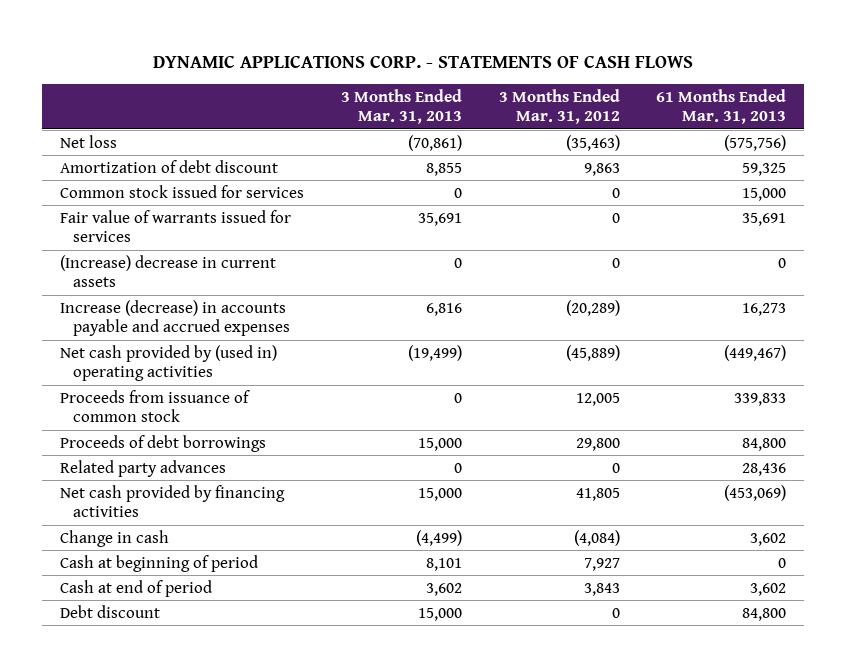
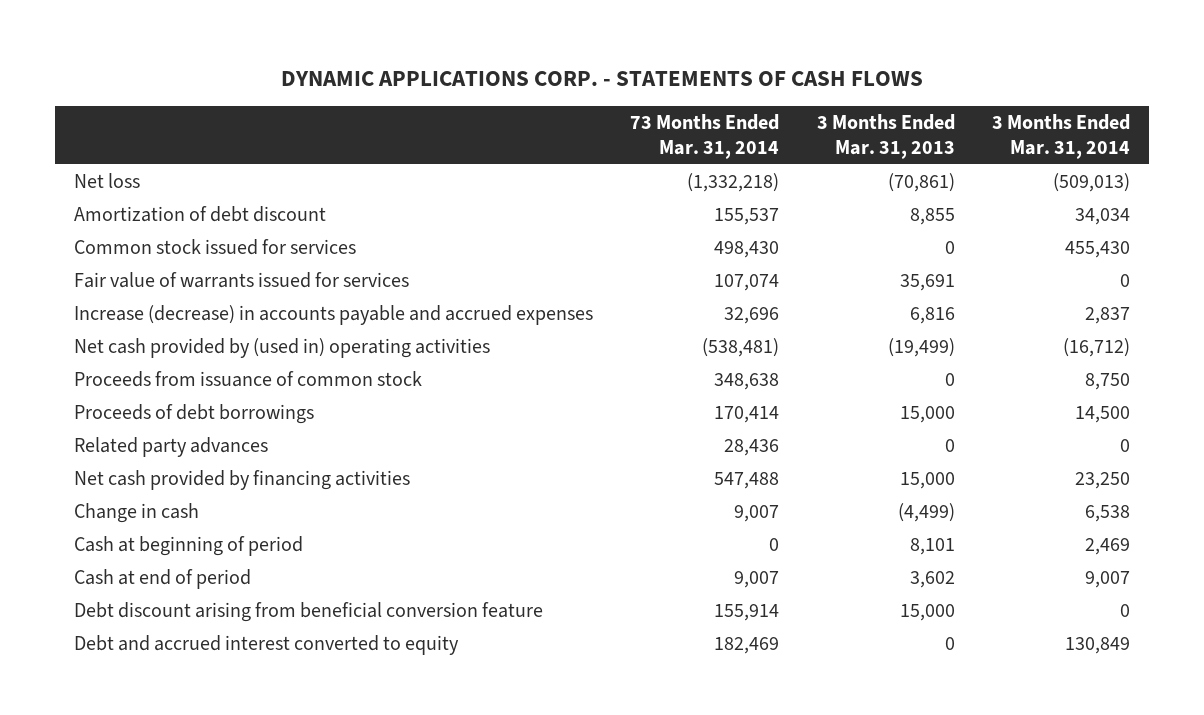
[498,88,620,124] 3 Months Ended Mar. 31, 2012 -> none
[656,88,787,124] 61 Months Ended Mar. 31, 2013 -> none
none -> [630,113,780,159] 73 Months Ended Mar. 31, 2014
none -> [992,113,1131,159] 3 Months Ended Mar. 31, 2014
[60,254,277,287] (Increase) decrease in current assets -> none
[60,604,161,618] Debt discount -> none
none -> [73,601,543,622] Debt discount arising from beneficial conversion feature
none -> [73,634,459,655] Debt and accrued interest converted to equity

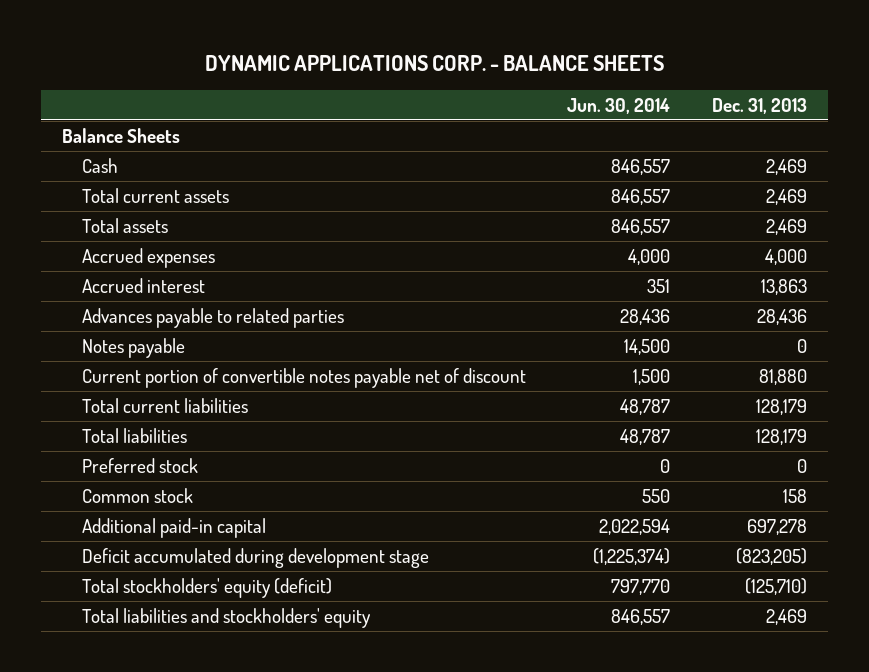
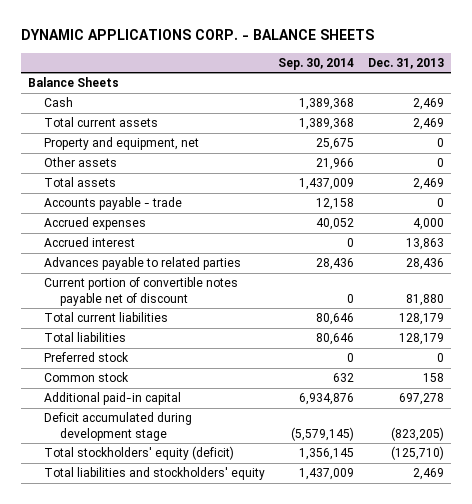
[567,97,671,114] Jun. 30, 2014 -> none
none -> [278,57,355,70] Sep. 30, 2014
none -> [44,137,200,151] Property and equipment, net
none -> [44,157,118,168] Other assets
none -> [44,197,183,211] Accounts payable - trade
[81,337,185,358] Notes payable -> none

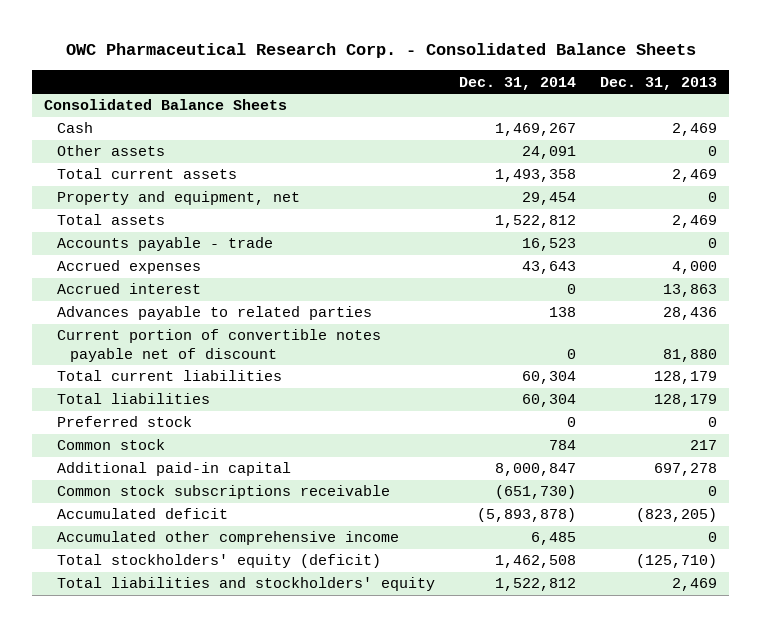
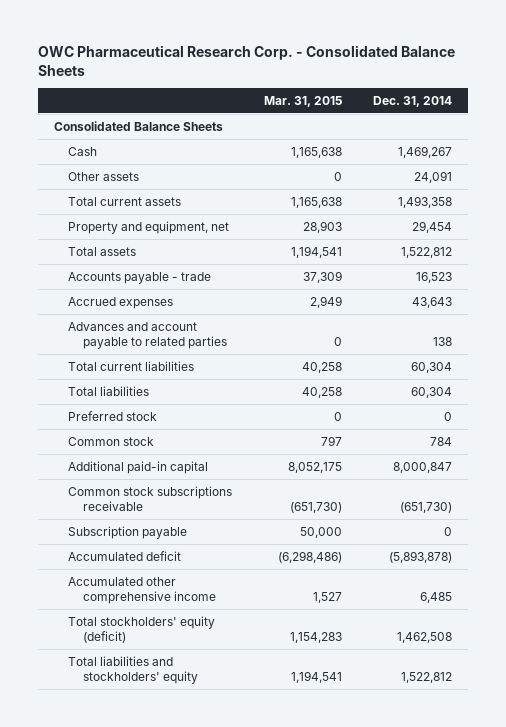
[599,76,717,90] Dec. 31, 2013 -> none
none -> [263,95,342,107] Mar. 31, 2015
[57,283,202,295] Accrued interest -> none
[57,329,382,362] Current portion of convertible notes payable net of discount -> none
[57,306,373,321] Advances payable to related parties -> [68,321,227,350] Advances and account payable to related parties
none -> [68,525,188,539] Subscription payable

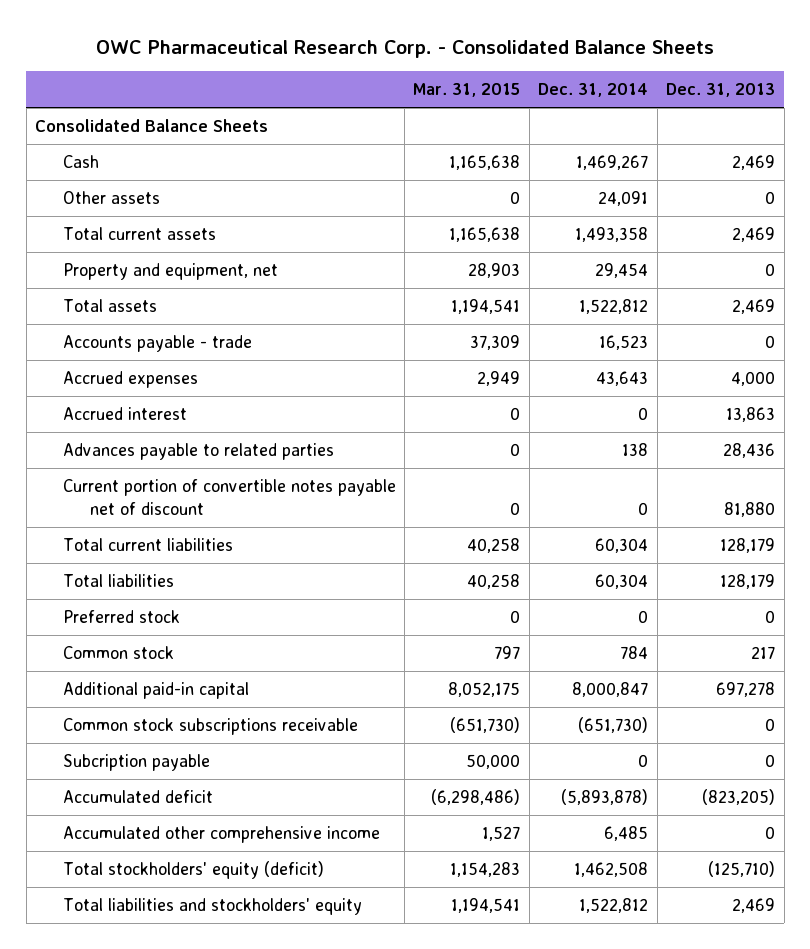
none -> [666,83,776,98] Dec. 31, 2013
none -> [62,406,187,420] Accrued interest
[68,321,227,350] Advances and account payable to related parties -> [62,442,334,460] Advances payable to related parties
none -> [62,478,396,515] Current portion of convertible notes payable net of discount
[68,525,188,539] Subscription payable -> none
none -> [62,753,210,771] Subcription payable

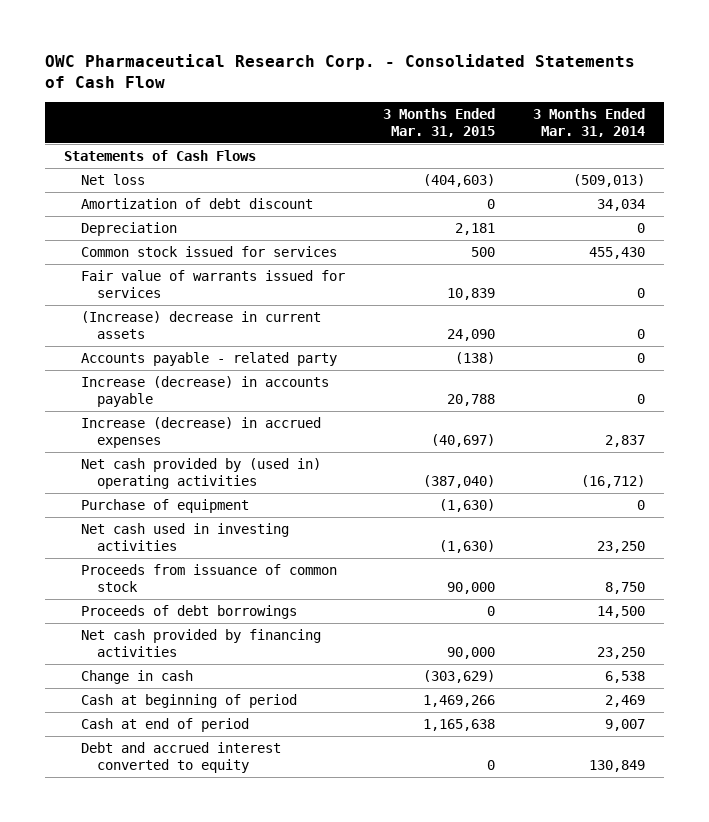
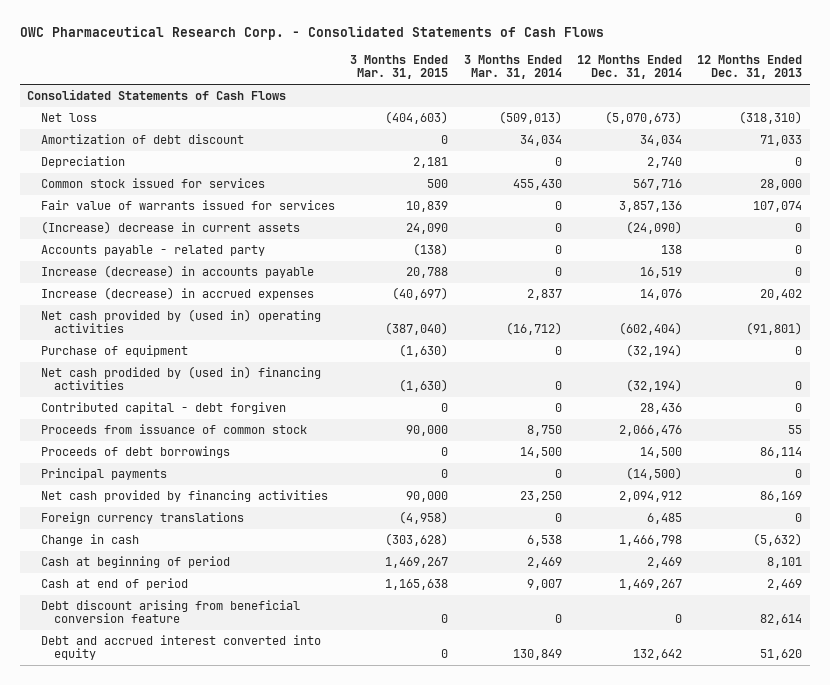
[44,53,635,89] OWC Pharmaceutical Research Corp. - Consolidated Statements of Cash Flow -> [19,26,604,41] OWC Pharmaceutical Research Corp. - Consolidated Statements of Cash Flows
none -> [576,54,682,80] 12 Months Ended Dec. 31, 2014
none -> [697,54,803,80] 12 Months Ended Dec. 31, 2013
[63,149,256,161] Statements of Cash Flows -> [27,89,287,101] Consolidated Statements of Cash Flows
[80,522,289,551] Net cash used in investing activities -> [40,366,321,391] Net cash prodided by (used in) financing activities
[596,540,645,553] 23,250 -> [554,381,562,391] 0
none -> [40,402,286,415] Contributed capital - debt forgiven
none -> [40,468,167,481] Principal payments
none -> [40,512,244,525] Foreign currency translations
[422,669,495,683] (303,629) -> [385,533,449,547] (303,628)
[422,694,495,707] 1,469,266 -> [385,557,449,569] 1,469,267
none -> [40,600,300,624] Debt discount arising from beneficial conversion feature
[80,741,281,773] Debt and accrued interest converted to equity -> [40,635,321,661] Debt and accrued interest converted into equity

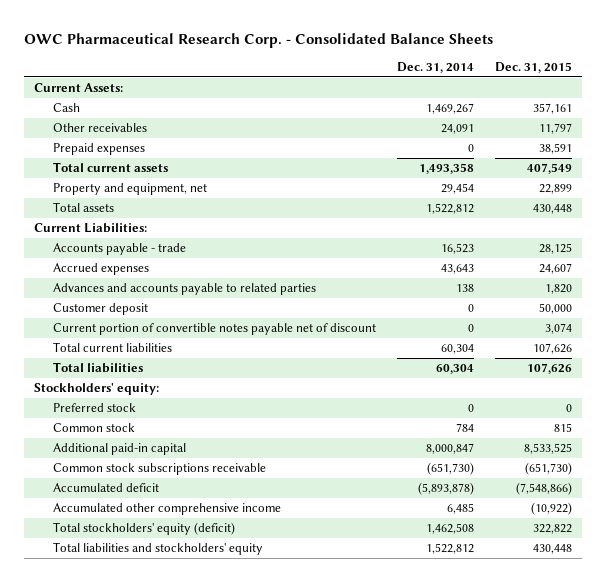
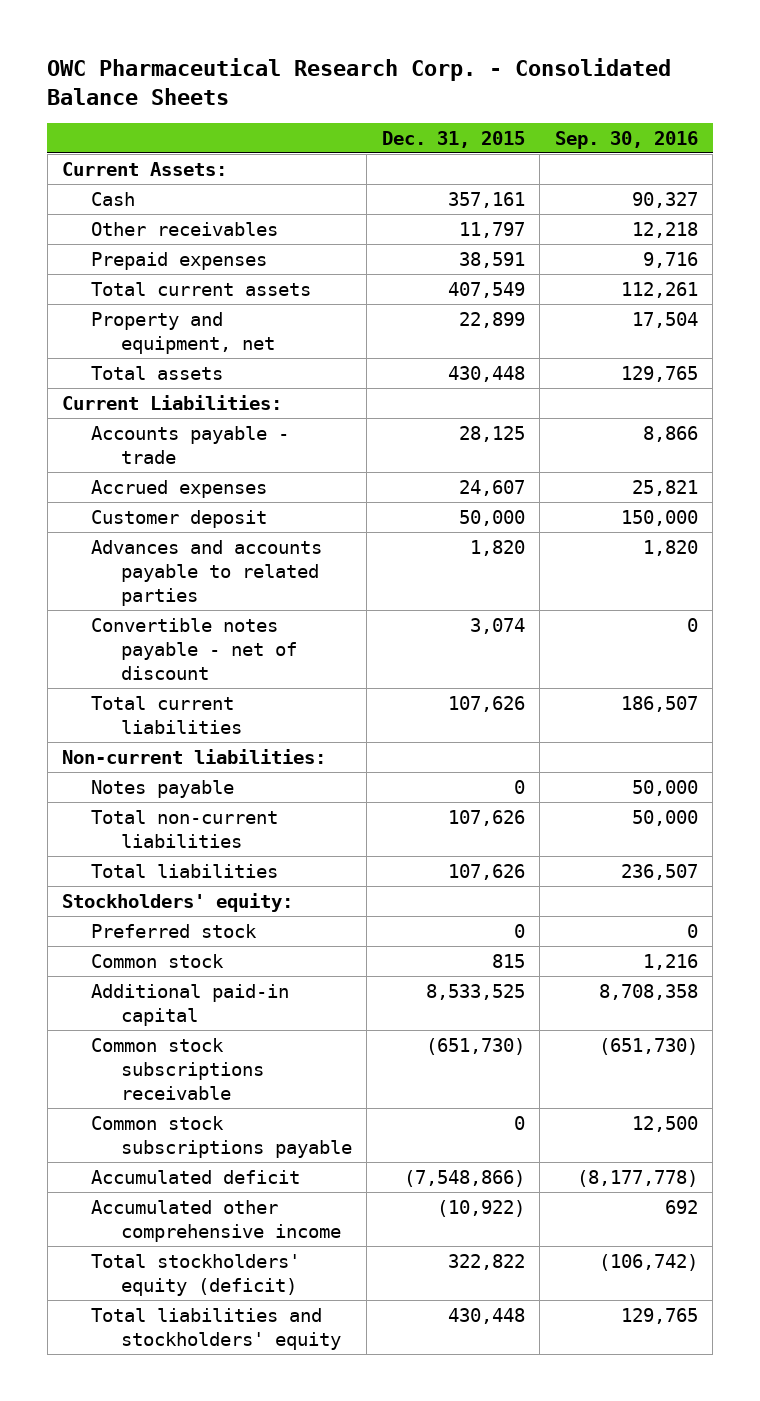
[396,62,474,74] Dec. 31, 2014 -> none
none -> [554,130,698,149] Sep. 30, 2016
[53,283,317,296] Advances and accounts payable to related parties -> [91,539,323,606] Advances and accounts payable to related parties
[53,323,377,336] Current portion of convertible notes payable net of discount -> [91,617,297,680] Convertible notes payable - net of discount
none -> [62,748,327,764] Non-current liabilities:
none -> [91,779,235,798] Notes payable
none -> [91,809,279,848] Total non-current liabilities
none -> [91,1115,352,1158] Common stock subscriptions payable

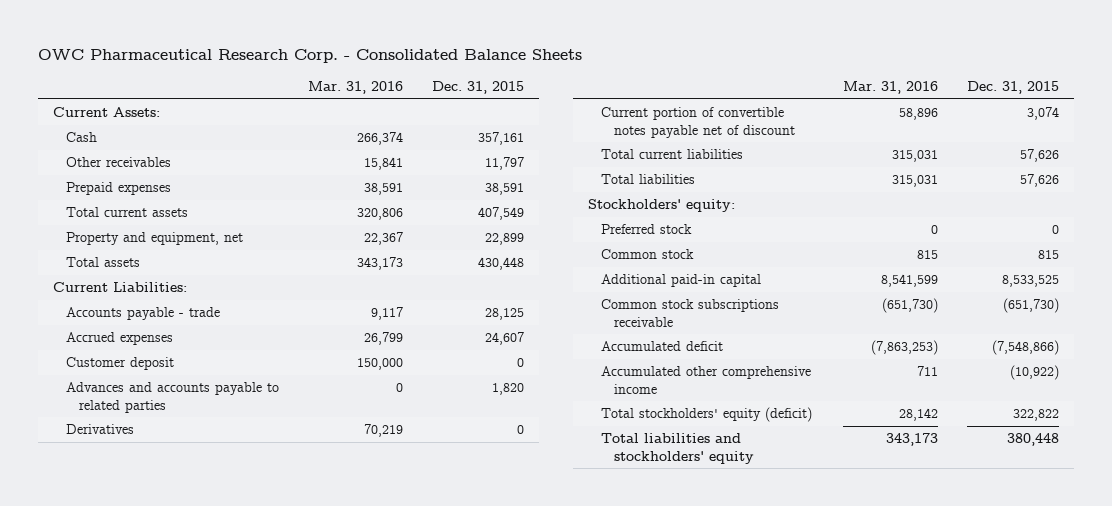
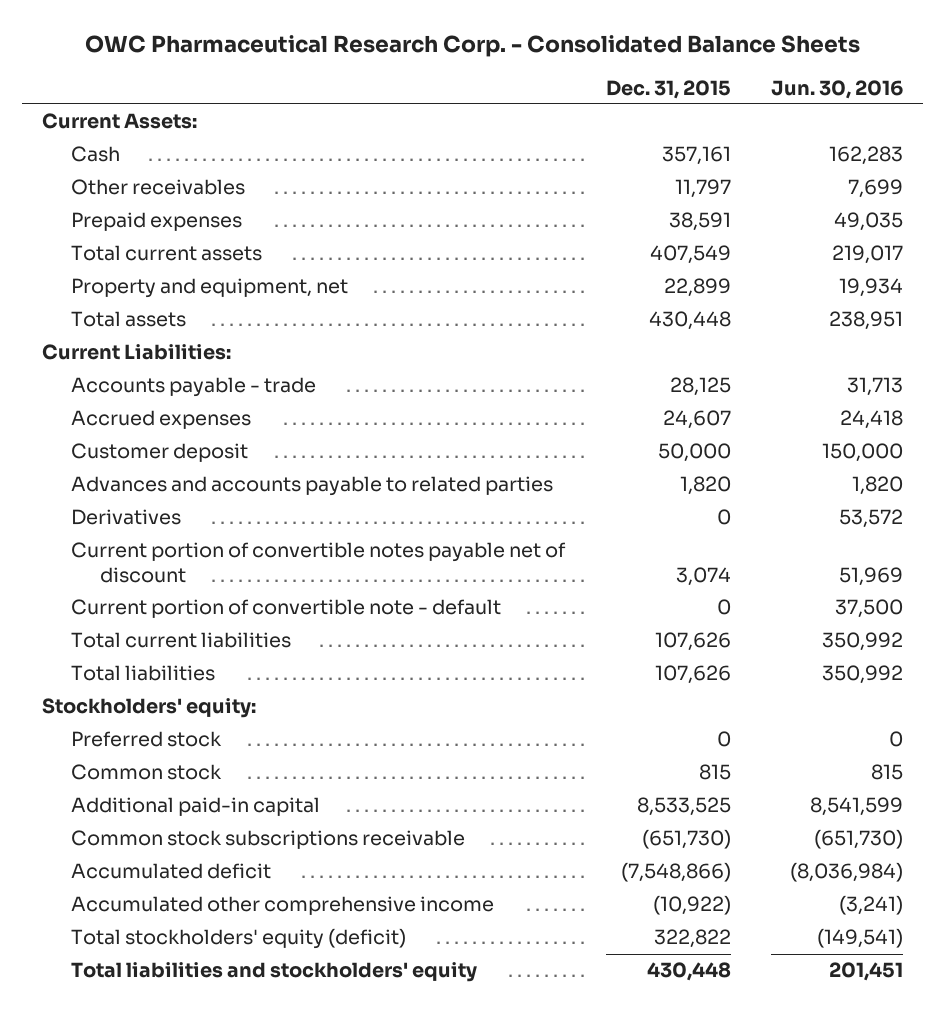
[308,81,404,95] Mar. 31, 2016 -> none
none -> [771,79,904,99] Jun. 30, 2016
[517,358,525,368] 0 -> [657,443,731,463] 50,000
none -> [71,599,502,619] Current portion of convertible note - default
[1020,149,1060,163] 57,626 -> [654,632,731,652] 107,626
[1020,174,1060,188] 57,626 -> [654,665,731,685] 107,626
[1007,433,1060,447] 380,448 -> [646,962,731,982] 430,448

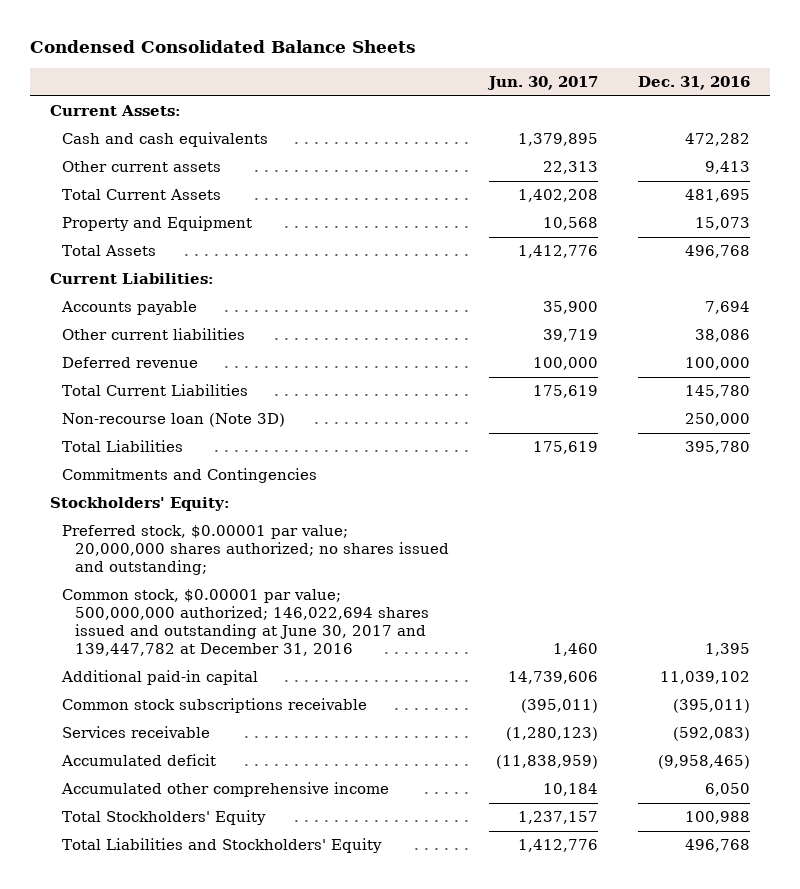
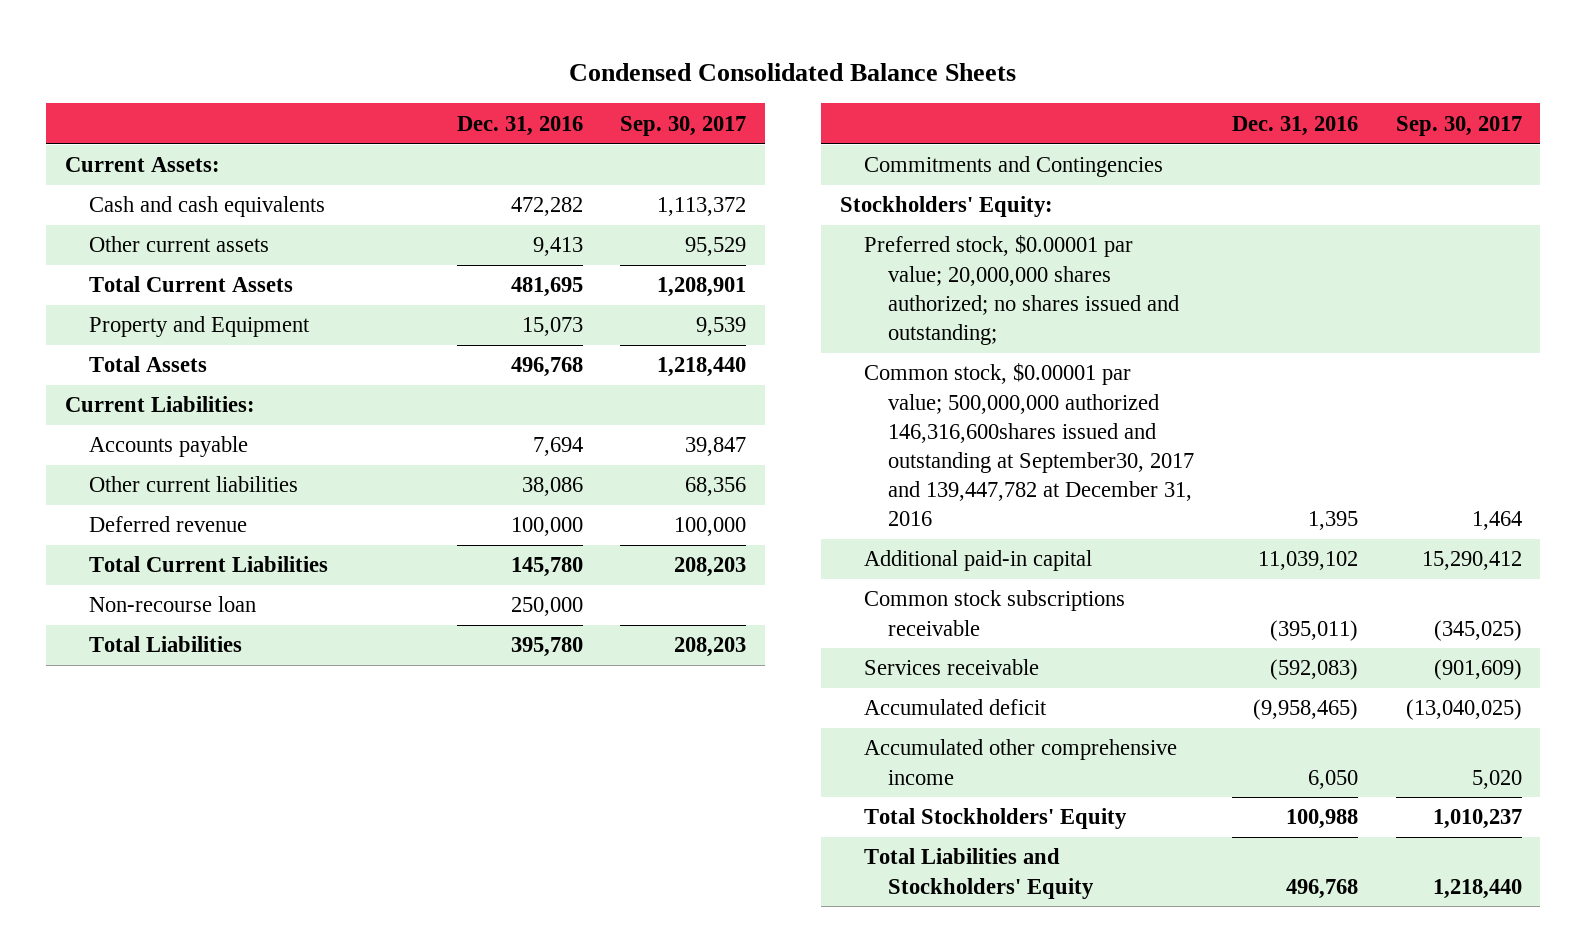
[486,76,598,91] Jun. 30, 2017 -> none
none -> [620,115,747,136] Sep. 30, 2017
[62,413,286,428] Non-recourse loan (Note 3D) -> [88,596,256,613] Non-recourse loan
[62,589,429,657] Common stock, $0.00001 par value; 500,000,000 authorized; 146,022,694 shares issued and outstanding at June 30, 2017 and 139,447,782 at December 31, 2016 -> [864,363,1195,527] Common stock, $0.00001 par value; 500,000,000 authorized 146,316,600shares issued and outstanding at September30, 2017 and 139,447,782 at December 31, 2016

